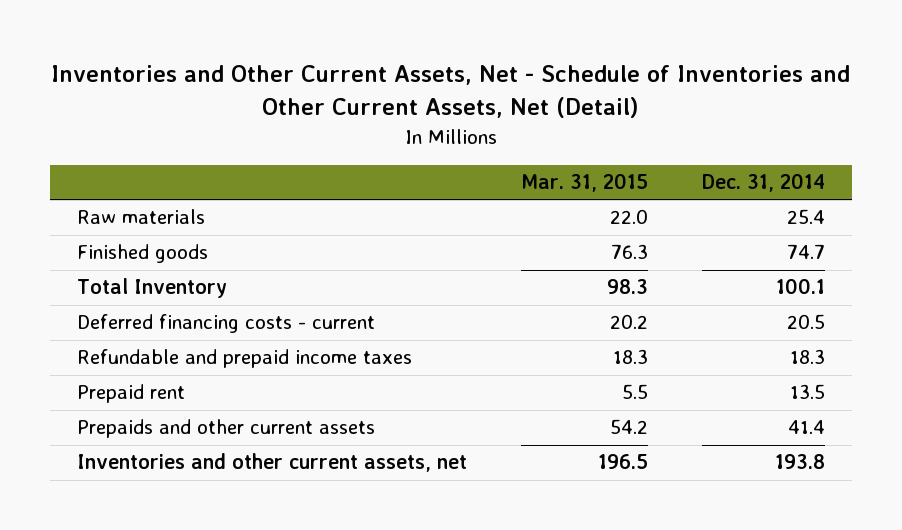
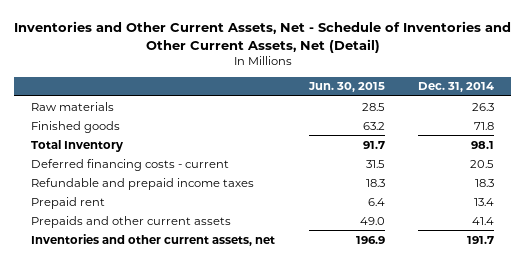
[521,173,649,193] Mar. 31, 2015 -> none
none -> [307,82,385,93] Jun. 30, 2015
[787,209,826,225] 25.4 -> [472,102,495,111] 26.3
[787,244,826,260] 74.7 -> [474,121,495,130] 71.8
[776,278,826,295] 100.1 -> [471,140,495,149] 98.1
[790,384,826,400] 13.5 -> [474,197,495,206] 13.4
[775,454,826,470] 193.8 -> [467,235,495,244] 191.7

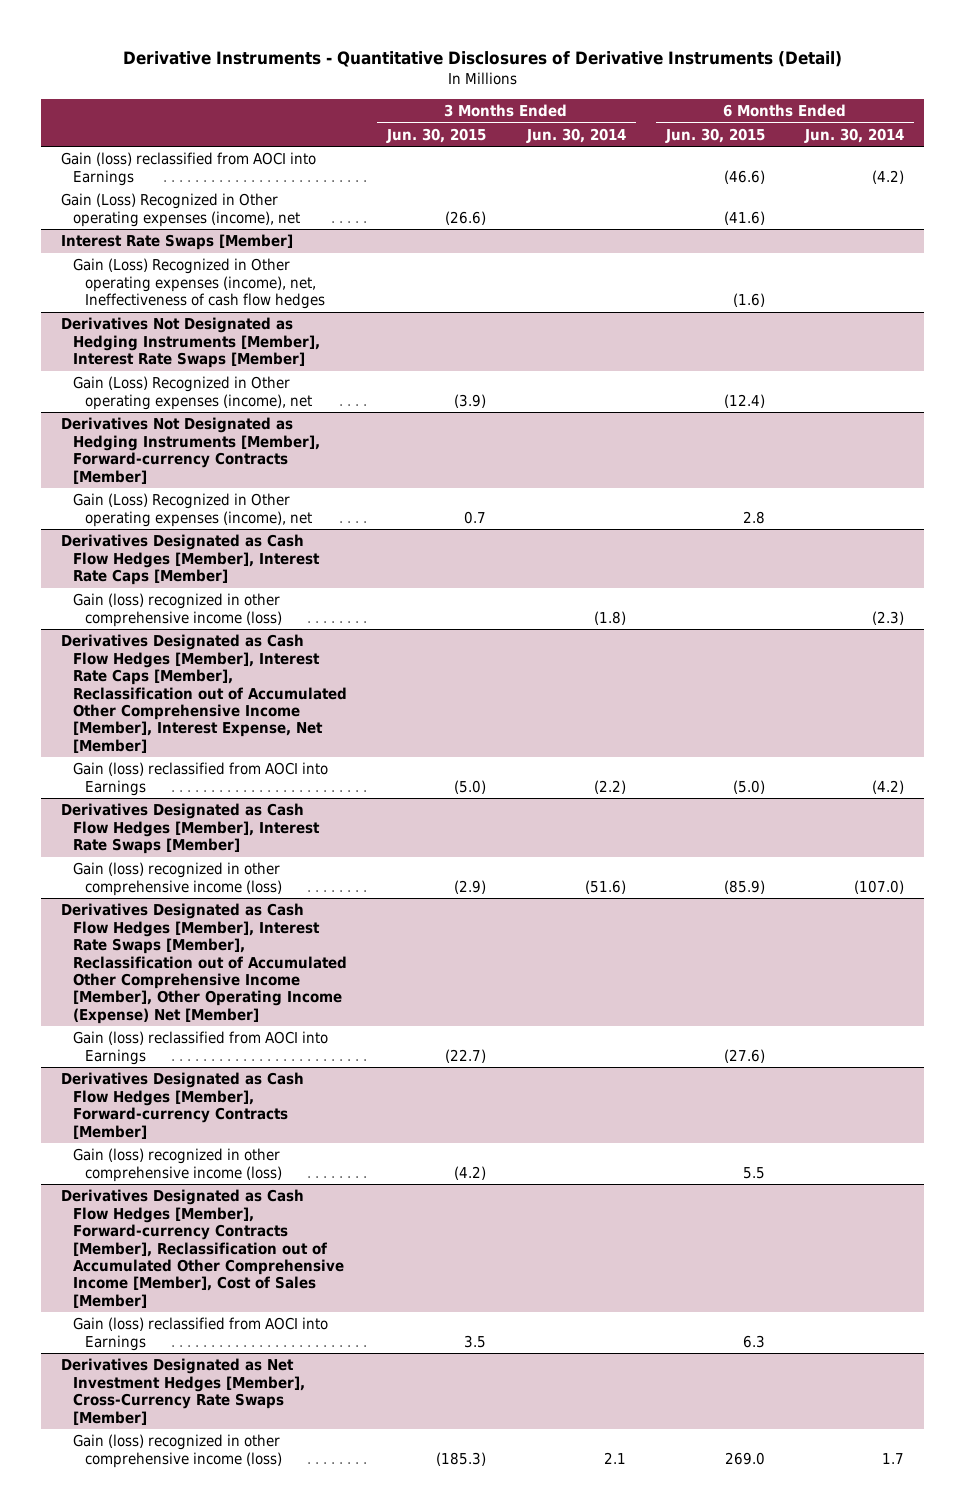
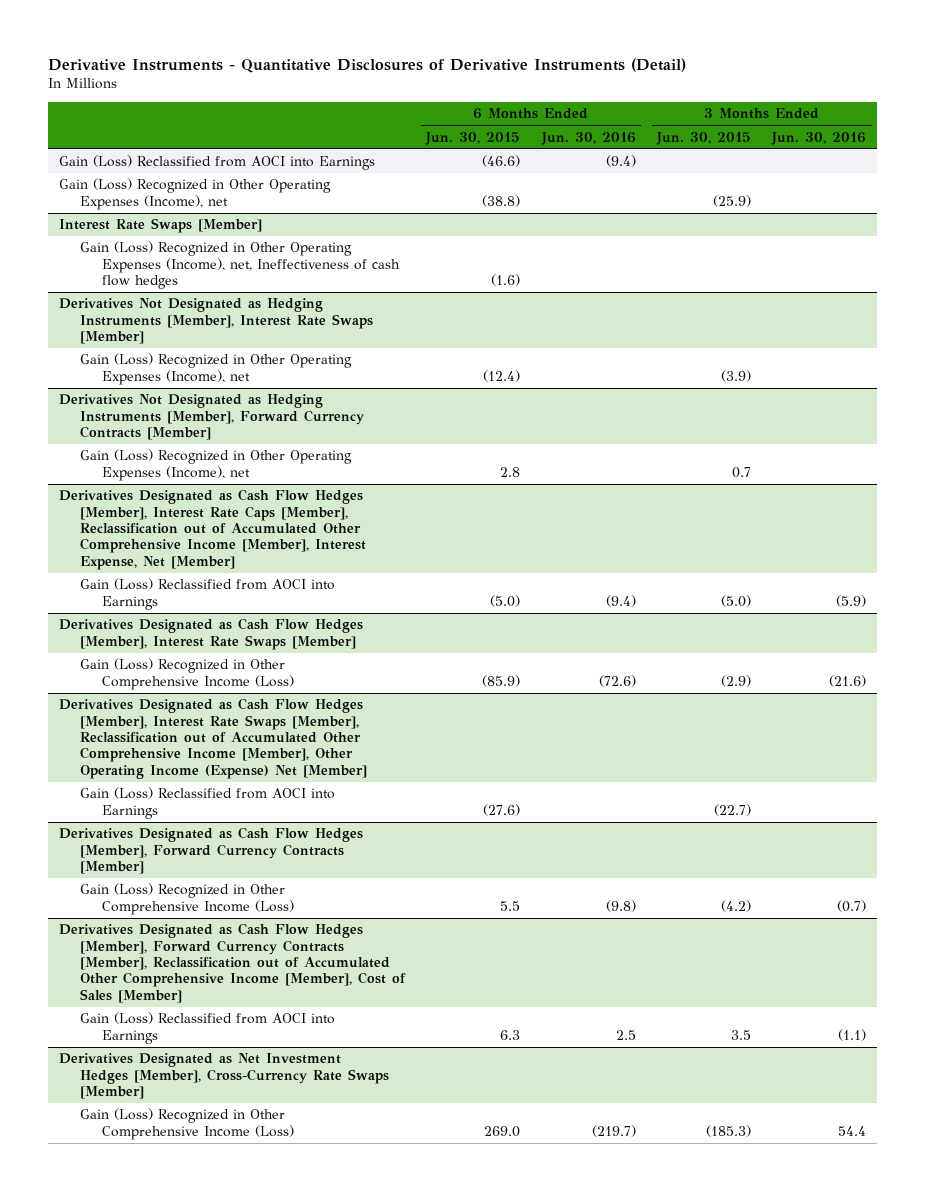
[525,127,626,143] Jun. 30, 2014 -> none
[804,127,905,143] Jun. 30, 2014 -> none
none -> [540,131,636,145] Jun. 30, 2016
none -> [771,131,867,145] Jun. 30, 2016
[60,152,316,186] Gain (loss) reclassified from AOCI into Earnings -> [58,155,375,171] Gain (Loss) Reclassified from AOCI into Earnings
[60,193,301,227] Gain (Loss) Recognized in Other operating expenses (income), net -> [58,178,331,210] Gain (Loss) Recognized in Other Operating Expenses (Income), net
[445,210,487,225] (26.6) -> [713,194,752,207] (25.9)
[723,210,765,225] (41.6) -> [482,194,521,207] (38.8)
[73,258,326,310] Gain (Loss) Recognized in Other operating expenses (income), net, Ineffectiveness of cash flow hedges -> [80,241,400,290] Gain (Loss) Recognized in Other Operating Expenses (Income), net, Ineffectiveness of cash flow hedges
[60,534,321,586] Derivatives Designated as Cash Flow Hedges [Member], Interest Rate Caps [Member] -> none
[73,593,283,627] Gain (loss) recognized in other comprehensive income (loss) -> none
[73,376,313,410] Gain (Loss) Recognized in Other operating expenses (income), net -> [80,353,353,385] Gain (Loss) Recognized in Other Operating Expenses (Income), net
[60,417,321,484] Derivatives Not Designated as Hedging Instruments [Member], Forward-currency Contracts [Member] -> [58,394,365,441] Derivatives Not Designated as Hedging Instruments [Member], Forward Currency Contracts [Member]
[73,493,313,527] Gain (Loss) Recognized in Other operating expenses (income), net -> [80,449,353,481] Gain (Loss) Recognized in Other Operating Expenses (Income), net
[73,762,329,796] Gain (loss) reclassified from AOCI into Earnings -> [80,578,336,610] Gain (Loss) Reclassified from AOCI into Earnings
[73,862,283,896] Gain (loss) recognized in other comprehensive income (loss) -> [80,658,294,690] Gain (Loss) Recognized in Other Comprehensive Income (Loss)
[73,1031,329,1065] Gain (loss) reclassified from AOCI into Earnings -> [80,787,336,819] Gain (Loss) Reclassified from AOCI into Earnings
[60,1072,304,1139] Derivatives Designated as Cash Flow Hedges [Member], Forward-currency Contracts [Member] -> [58,827,363,875] Derivatives Designated as Cash Flow Hedges [Member], Forward Currency Contracts [Member]
[73,1148,283,1182] Gain (loss) recognized in other comprehensive income (loss) -> [80,883,294,915] Gain (Loss) Recognized in Other Comprehensive Income (Loss)
[60,1189,345,1308] Derivatives Designated as Cash Flow Hedges [Member], Forward-currency Contracts [Member], Reclassification out of Accumulated Other Comprehensive Income [Member], Cost of Sales [Member] -> [58,923,407,1003] Derivatives Designated as Cash Flow Hedges [Member], Forward Currency Contracts [Member], Reclassification out of Accumulated Other Comprehensive Income [Member], Cost of Sales [Member]
[73,1317,329,1351] Gain (loss) reclassified from AOCI into Earnings -> [80,1012,336,1044] Gain (Loss) Reclassified from AOCI into Earnings
[73,1434,283,1468] Gain (loss) recognized in other comprehensive income (loss) -> [80,1108,294,1140] Gain (Loss) Recognized in Other Comprehensive Income (Loss)

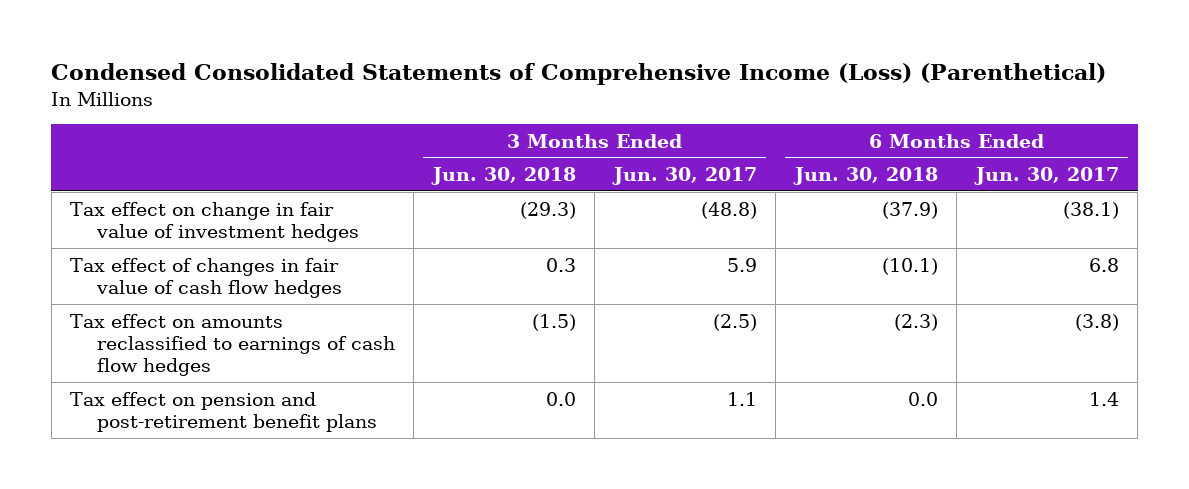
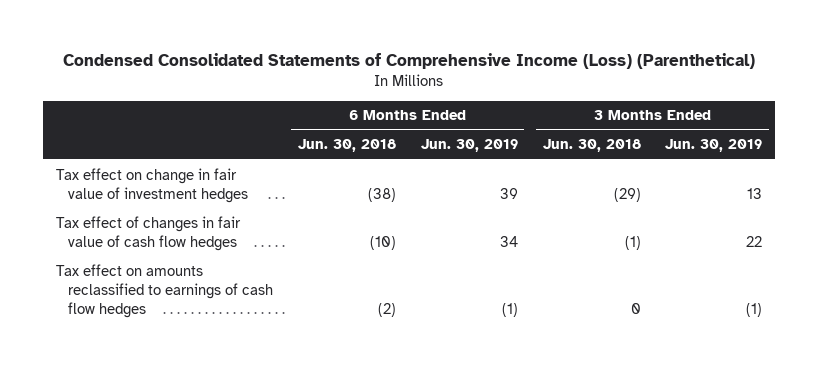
[611,167,757,186] Jun. 30, 2017 -> none
[973,167,1119,186] Jun. 30, 2017 -> none
none -> [420,139,518,153] Jun. 30, 2019
none -> [665,139,763,153] Jun. 30, 2019
[70,391,377,432] Tax effect on pension and post-retirement benefit plans -> none
[519,201,576,219] (29.3) -> [613,187,641,202] (29)
[881,201,938,219] (37.9) -> [367,187,396,202] (38)
[545,257,576,272] 0.3 -> [624,235,641,250] (1)
[881,257,938,275] (10.1) -> [369,235,396,250] (10)
[531,313,576,331] (1.5) -> [630,302,641,314] 0
[893,313,938,331] (2.3) -> [377,302,396,317] (2)

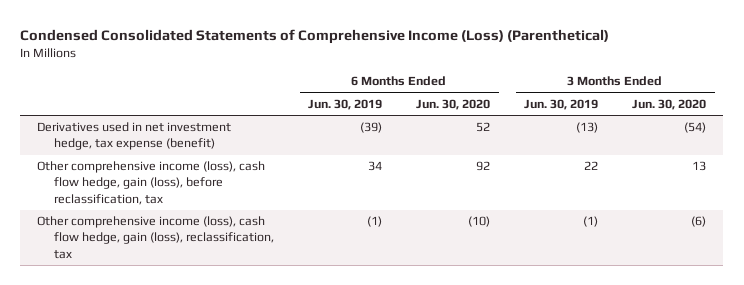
[297,139,396,153] Jun. 30, 2018 -> none
[542,139,641,153] Jun. 30, 2018 -> none
none -> [416,98,491,110] Jun. 30, 2020
none -> [632,98,707,110] Jun. 30, 2020
[55,167,248,203] Tax effect on change in fair value of investment hedges -> none
none -> [37,122,232,151] Derivatives used in net investment hedge, tax expense (benefit)
[55,215,241,251] Tax effect of changes in fair value of cash flow hedges -> [37,161,266,205] Other comprehensive income (loss), cash flow hedge, gain (loss), before reclassification, tax
[55,263,273,318] Tax effect on amounts reclassified to earnings of cash flow hedges -> [37,216,275,259] Other comprehensive income (loss), cash flow hedge, gain (loss), reclassification, tax

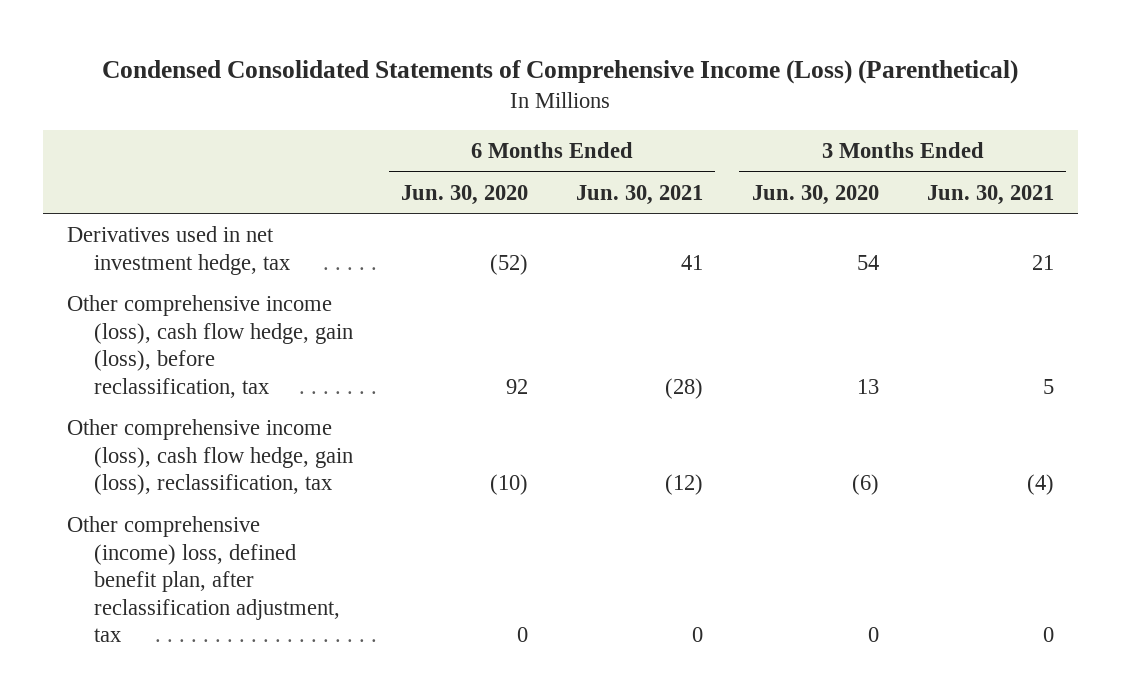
[308,98,383,110] Jun. 30, 2019 -> none
[524,98,599,110] Jun. 30, 2019 -> none
none -> [576,184,704,205] Jun. 30, 2021
none -> [926,184,1054,205] Jun. 30, 2021
[37,122,232,151] Derivatives used in net investment hedge, tax expense (benefit) -> [67,226,290,275] Derivatives used in net investment hedge, tax
[476,122,491,133] 52 -> [489,253,528,275] (52)
[684,122,707,134] (54) -> [856,254,879,270] 54
none -> [67,516,340,643] Other comprehensive (income) loss, defined benefit plan, after reclassification adjustment, tax

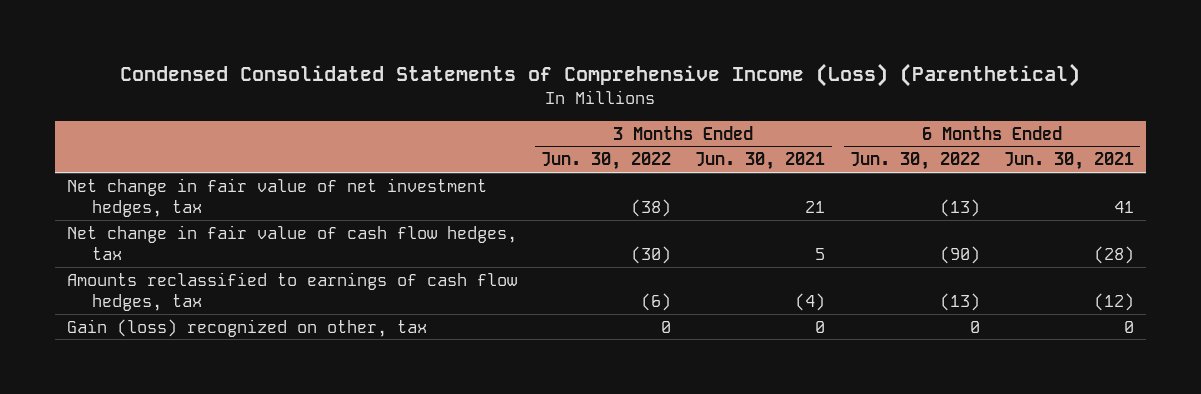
[400,184,528,205] Jun. 30, 2020 -> none
[751,184,879,205] Jun. 30, 2020 -> none
none -> [541,152,672,171] Jun. 30, 2022
none -> [849,152,980,171] Jun. 30, 2022
[67,226,290,275] Derivatives used in net investment hedge, tax -> [66,177,487,217] Net change in fair value of net investment hedges, tax
[67,295,353,398] Other comprehensive income (loss), cash flow hedge, gain (loss), before reclassification, tax -> [66,224,517,260] Net change in fair value of cash flow hedges, tax
[67,419,353,496] Other comprehensive income (loss), cash flow hedge, gain (loss), reclassification, tax -> [66,271,517,311] Amounts reclassified to earnings of cash flow hedges, tax
[67,516,340,643] Other comprehensive (income) loss, defined benefit plan, after reclassification adjustment, tax -> [66,318,427,337] Gain (loss) recognized on other, tax

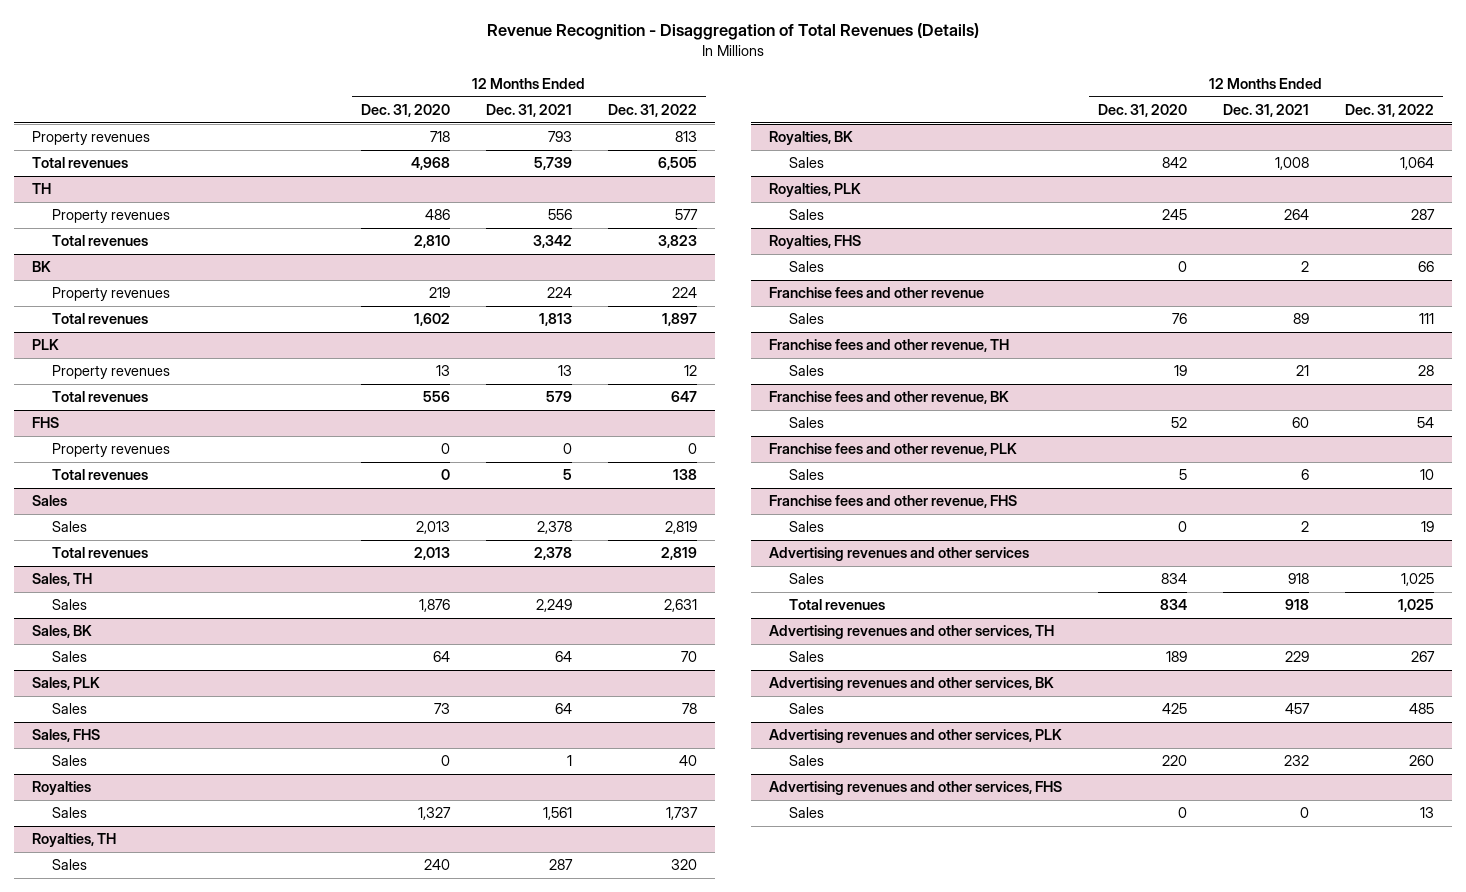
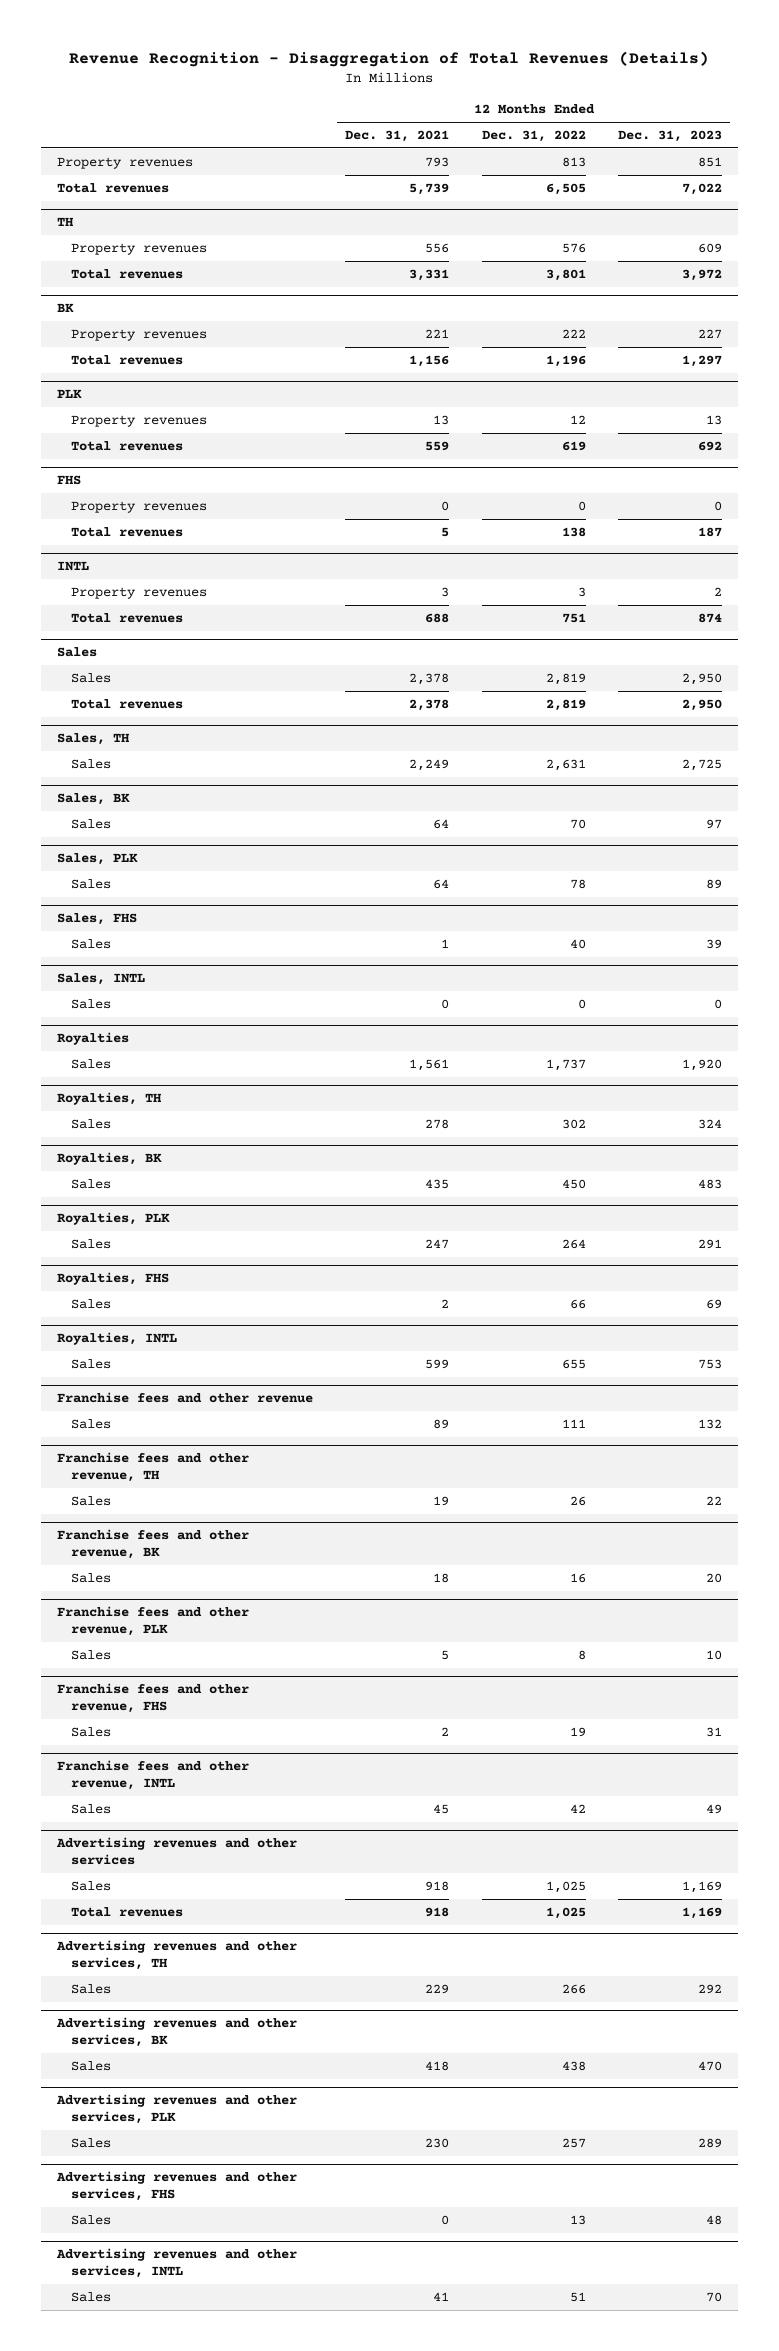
[360,103,450,117] Dec. 31, 2020 -> none
none -> [617,130,722,143] Dec. 31, 2023
[674,209,698,221] 577 -> [561,243,586,254] 576
[532,235,572,249] 3,342 -> [409,269,450,282] 3,331
[657,235,697,249] 3,823 -> [545,269,586,282] 3,801
[546,287,572,299] 224 -> [425,329,450,339] 221
[671,287,697,299] 224 -> [561,329,586,339] 222
[538,313,572,327] 1,813 -> [409,355,450,368] 1,156
[661,313,697,327] 1,897 -> [545,355,586,368] 1,196
[545,391,572,403] 579 -> [425,441,450,452] 559
[670,391,697,403] 647 -> [561,441,586,452] 619
none -> [57,561,90,572] INTL
none -> [71,587,208,600] Property revenues
none -> [71,613,184,624] Total revenues
none -> [57,973,146,986] Sales, INTL
none -> [71,999,112,1010] Sales
[548,859,573,871] 287 -> [425,1119,450,1130] 278
[670,859,697,871] 320 -> [561,1119,586,1130] 302
[1275,157,1310,171] 1,008 -> [425,1179,450,1190] 435
[1400,157,1435,171] 1,064 -> [561,1179,586,1190] 450
[1284,209,1310,221] 264 -> [425,1239,450,1250] 247
[1411,209,1436,221] 287 -> [561,1239,586,1250] 264
none -> [57,1332,178,1346] Royalties, INTL
none -> [71,1359,112,1370] Sales
[1296,365,1310,377] 21 -> [433,1496,450,1507] 19
[1418,365,1435,377] 28 -> [569,1496,586,1507] 26
[1292,417,1310,429] 60 -> [433,1573,450,1584] 18
[1417,417,1435,429] 54 -> [569,1573,586,1584] 16
[1301,469,1310,481] 6 -> [441,1650,450,1661] 5
[1420,469,1435,481] 10 -> [577,1650,586,1661] 8
none -> [57,1760,250,1791] Franchise fees and other revenue, INTL
none -> [71,1804,112,1815] Sales
[1411,651,1436,663] 267 -> [561,1984,586,1995] 266
[1285,703,1311,715] 457 -> [425,2061,450,2072] 418
[1409,703,1435,715] 485 -> [561,2061,586,2072] 438
[1284,755,1310,767] 232 -> [425,2138,450,2149] 230
[1409,755,1435,767] 260 -> [561,2138,586,2149] 257
none -> [56,2248,298,2279] Advertising revenues and other services, INTL
none -> [71,2292,112,2303] Sales

